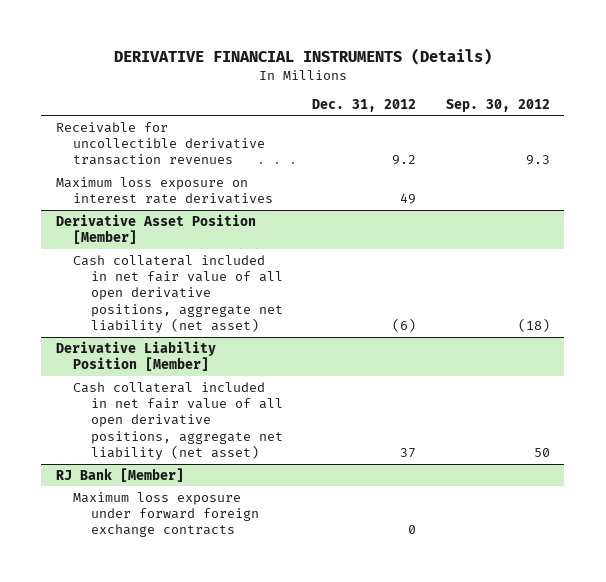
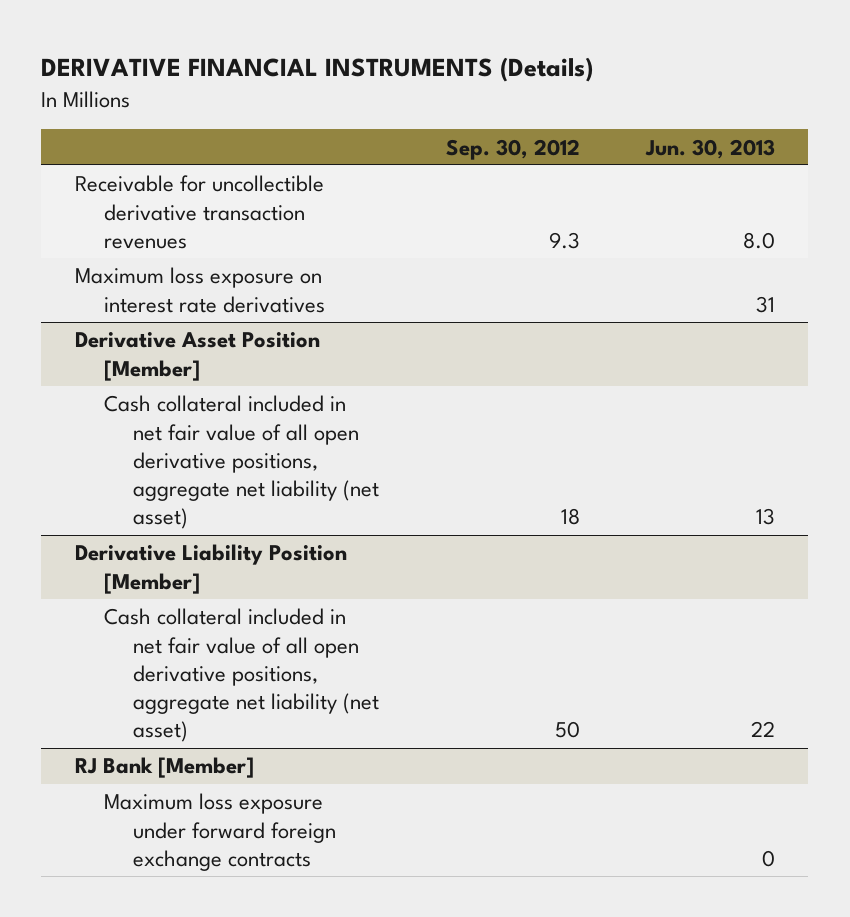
[312,98,417,112] Dec. 31, 2012 -> none
none -> [645,138,776,159] Jun. 30, 2013
[517,318,550,333] (18) -> [560,508,580,526] 18

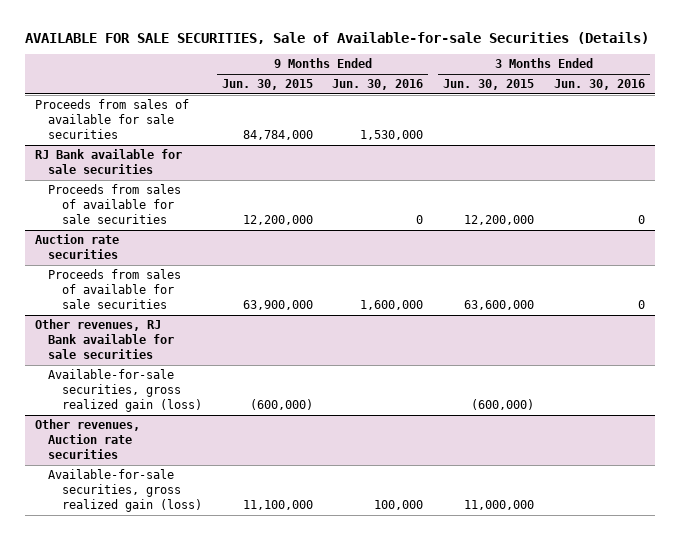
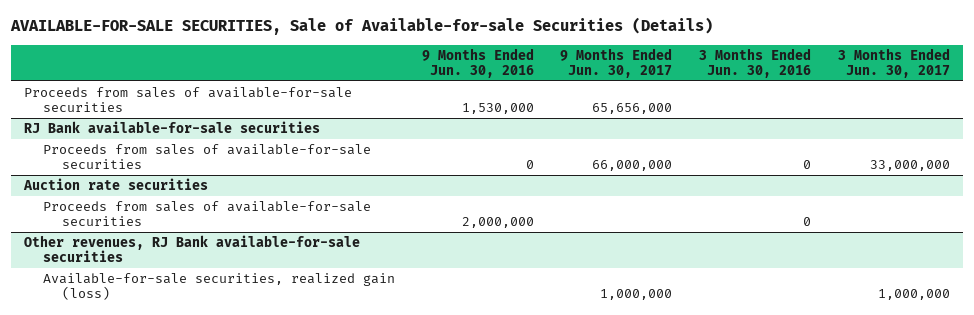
[24,31,649,44] AVAILABLE FOR SALE SECURITIES, Sale of Available-for-sale Securities (Details) -> [9,17,713,36] AVAILABLE-FOR-SALE SECURITIES, Sale of Available-for-sale Securities (Details)
[221,79,313,91] Jun. 30, 2015 -> none
[443,79,535,91] Jun. 30, 2015 -> none
none -> [560,47,673,79] 9 Months Ended Jun. 30, 2017
none -> [837,47,950,79] 3 Months Ended Jun. 30, 2017
[34,99,189,139] Proceeds from sales of available for sale securities -> [24,86,353,113] Proceeds from sales of available-for-sale securities
[34,149,182,175] RJ Bank available for sale securities -> [24,120,321,133] RJ Bank available-for-sale securities
[48,184,182,224] Proceeds from sales of available for sale securities -> [43,143,372,170] Proceeds from sales of available-for-sale securities
[34,419,140,459] Other revenues, Auction rate securities -> none
[48,469,202,512] Available-for-sale securities, gross realized gain (loss) -> none
[48,269,182,309] Proceeds from sales of available for sale securities -> [43,200,372,227] Proceeds from sales of available-for-sale securities
[360,299,424,310] 1,600,000 -> [461,217,534,229] 2,000,000
[34,319,175,359] Other revenues, RJ Bank available for sale securities -> [24,234,361,263] Other revenues, RJ Bank available-for-sale securities
[48,369,202,412] Available-for-sale securities, gross realized gain (loss) -> [43,272,396,301] Available-for-sale securities, realized gain (loss)

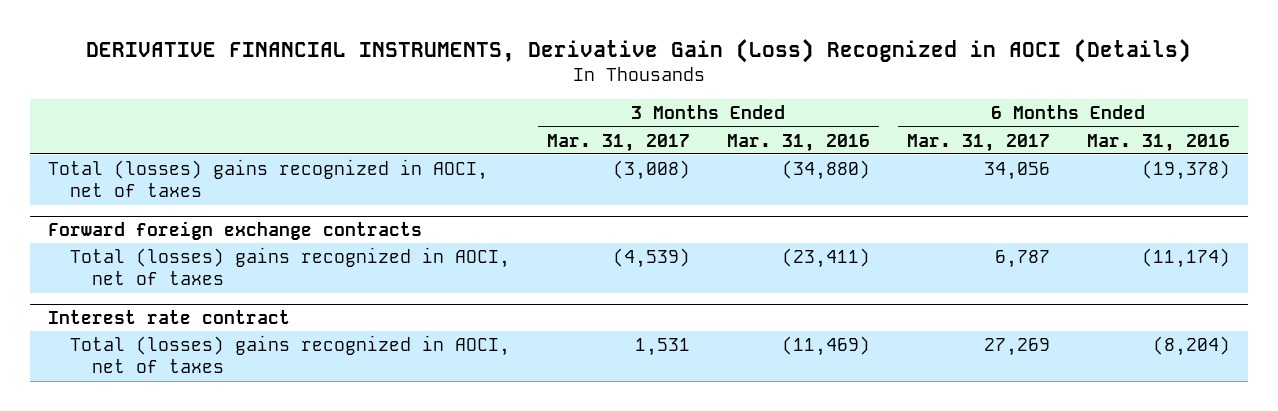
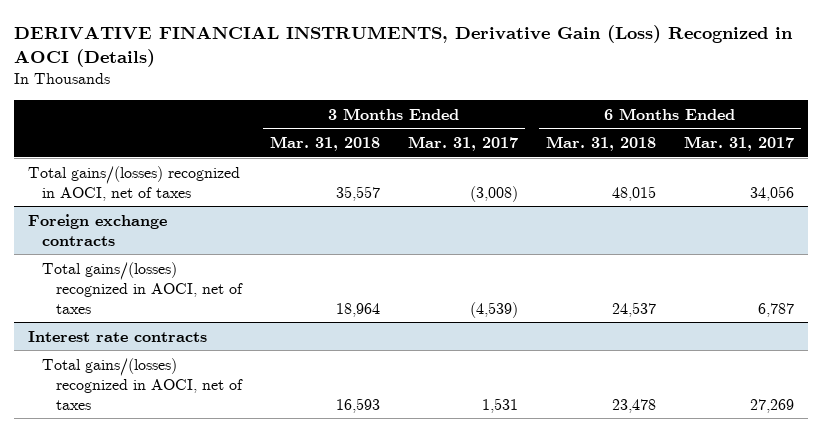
[726,133,870,152] Mar. 31, 2016 -> none
[1086,133,1230,152] Mar. 31, 2016 -> none
none -> [270,135,381,151] Mar. 31, 2018
none -> [546,135,657,151] Mar. 31, 2018
[48,158,489,198] Total (losses) gains recognized in AOCI, net of taxes -> [28,165,241,201] Total gains/(losses) recognized in AOCI, net of taxes
[48,221,423,241] Forward foreign exchange contracts -> [28,213,168,246] Foreign exchange contracts
[69,246,510,286] Total (losses) gains recognized in AOCI, net of taxes -> [42,261,244,314] Total gains/(losses) recognized in AOCI, net of taxes
[48,310,291,325] Interest rate contract -> [28,330,208,342] Interest rate contracts
[69,334,510,374] Total (losses) gains recognized in AOCI, net of taxes -> [42,357,244,410] Total gains/(losses) recognized in AOCI, net of taxes

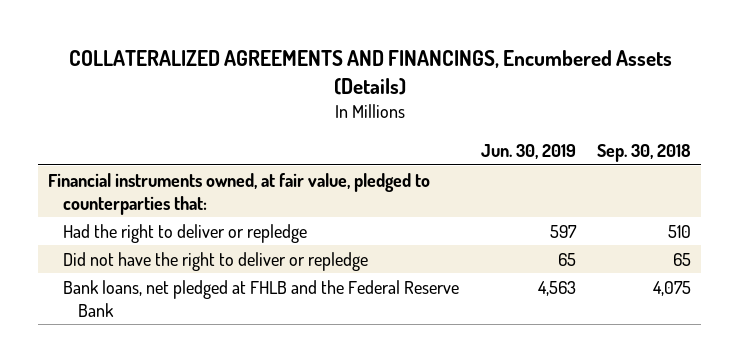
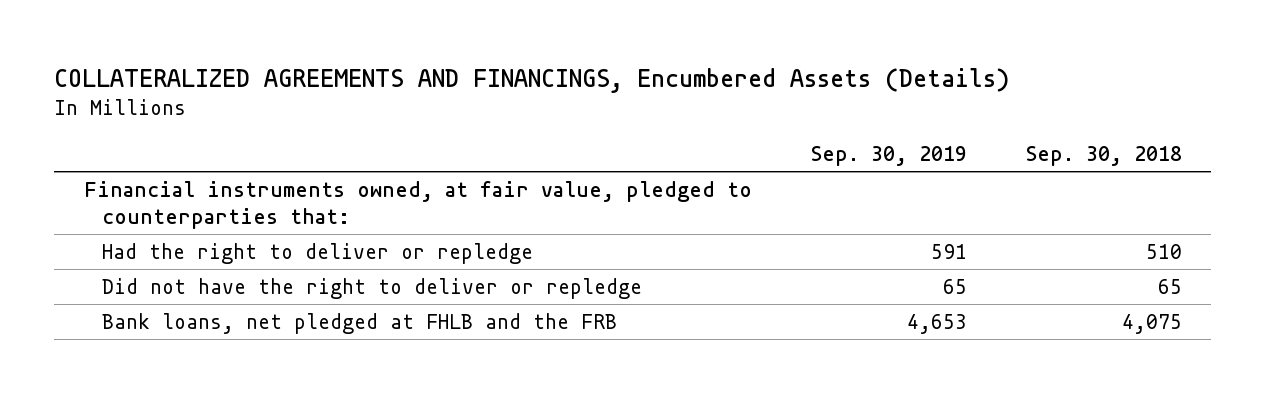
[480,144,576,160] Jun. 30, 2019 -> none
none -> [810,146,967,167] Sep. 30, 2019
[63,279,460,317] Bank loans, net pledged at FHLB and the Federal Reserve Bank -> [102,312,618,334] Bank loans, net pledged at FHLB and the FRB

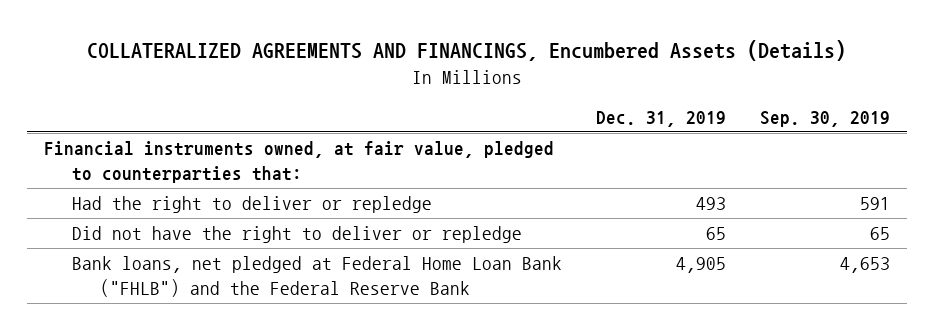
[1025,146,1182,167] Sep. 30, 2018 -> none
none -> [595,110,726,127] Dec. 31, 2019
[102,312,618,334] Bank loans, net pledged at FHLB and the FRB -> [71,256,562,297] Bank loans, net pledged at Federal Home Loan Bank ("FHLB") and the Federal Reserve Bank

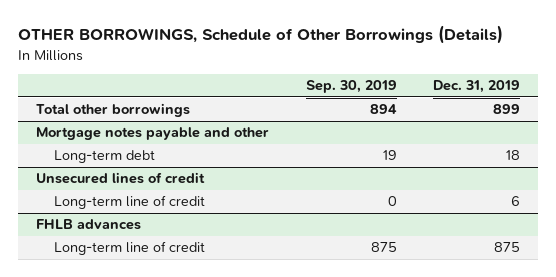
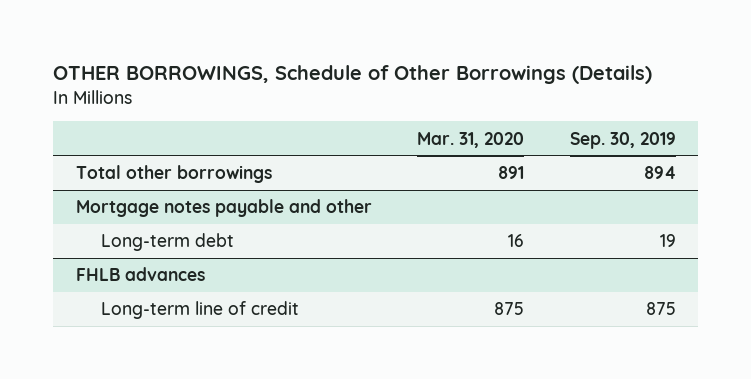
[433,80,521,94] Dec. 31, 2019 -> none
none -> [417,131,525,148] Mar. 31, 2020
[36,172,206,185] Unsecured lines of credit -> none
[54,195,206,210] Long-term line of credit -> none

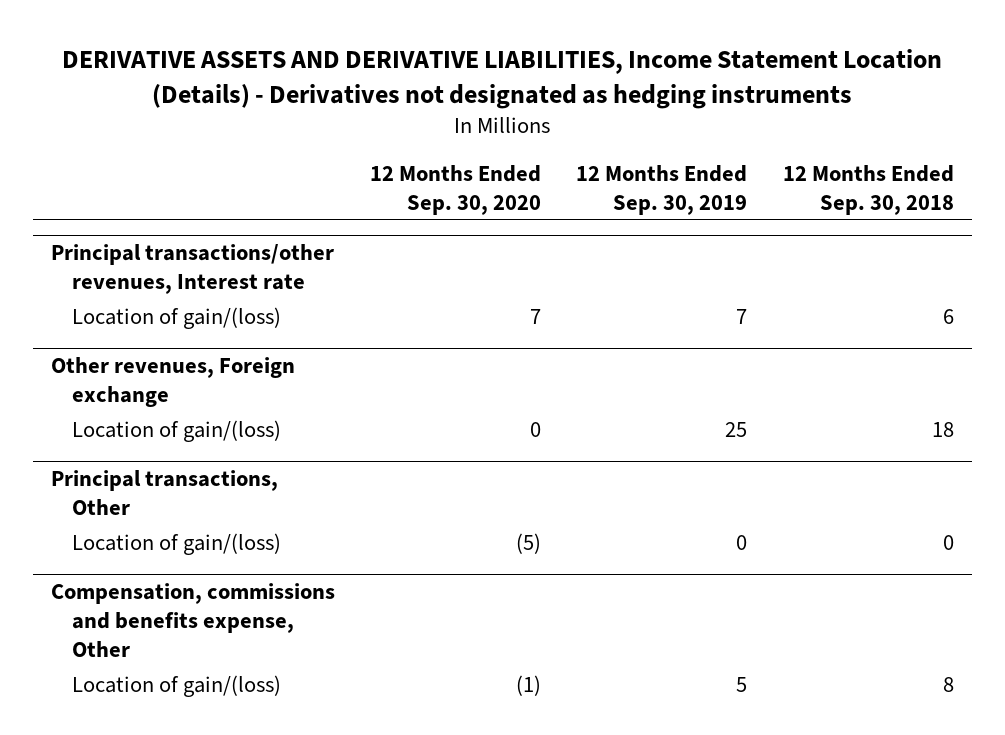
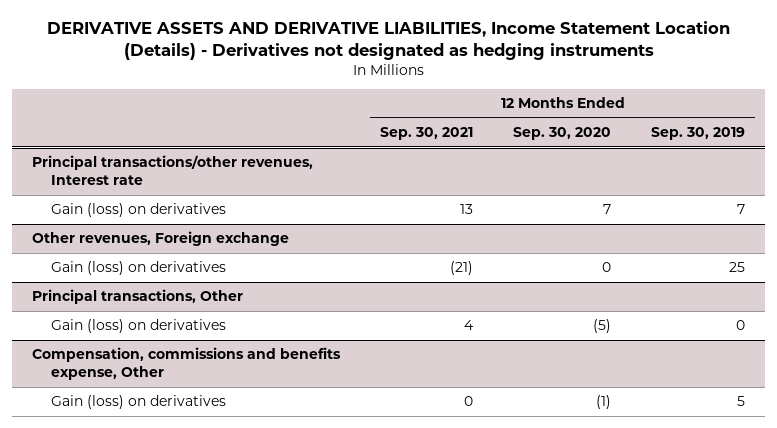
[782,164,954,215] 12 Months Ended Sep. 30, 2018 -> none
none -> [379,127,473,141] Sep. 30, 2021
[72,306,282,329] Location of gain/(loss) -> [51,203,227,218] Gain (loss) on derivatives
[72,419,282,442] Location of gain/(loss) -> [51,261,227,276] Gain (loss) on derivatives
[72,532,282,555] Location of gain/(loss) -> [51,319,227,334] Gain (loss) on derivatives
[72,674,282,697] Location of gain/(loss) -> [51,395,227,410] Gain (loss) on derivatives

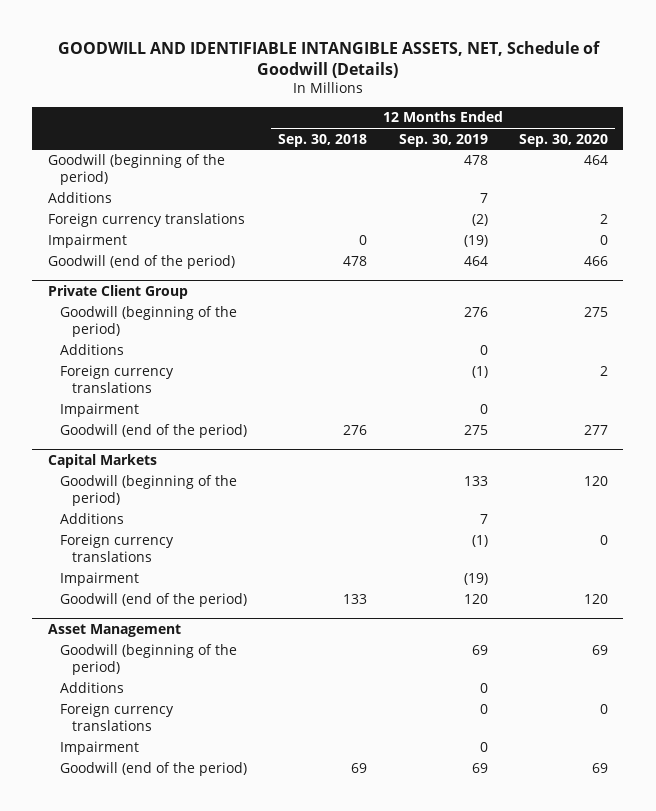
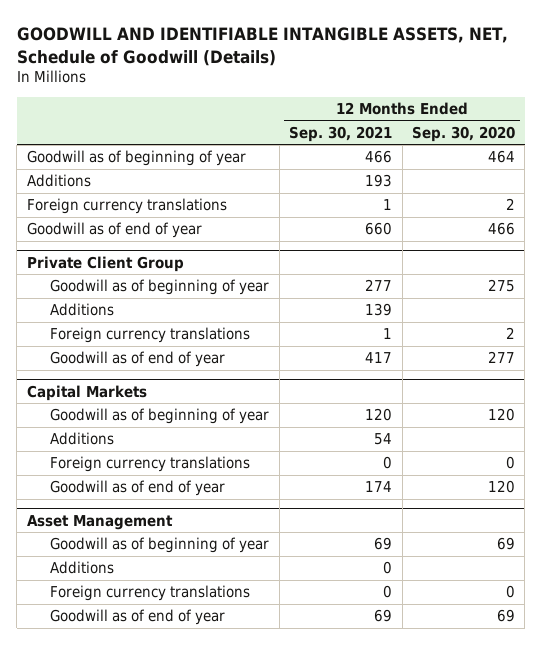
[278,133,368,147] Sep. 30, 2018 -> none
[398,133,488,147] Sep. 30, 2019 -> none
none -> [289,126,393,143] Sep. 30, 2021
[47,154,225,186] Goodwill (beginning of the period) -> [26,150,246,167] Goodwill as of beginning of year
[47,234,127,249] Impairment -> none
[47,255,235,270] Goodwill (end of the period) -> [26,222,202,239] Goodwill as of end of year
[60,306,238,338] Goodwill (beginning of the period) -> [50,279,270,296] Goodwill as of beginning of year
[60,403,140,418] Impairment -> none
[60,424,248,439] Goodwill (end of the period) -> [50,351,226,368] Goodwill as of end of year
[60,475,238,507] Goodwill (beginning of the period) -> [50,408,270,425] Goodwill as of beginning of year
[60,572,140,587] Impairment -> none
[60,593,248,608] Goodwill (end of the period) -> [50,480,226,497] Goodwill as of end of year
[60,644,238,676] Goodwill (beginning of the period) -> [50,537,270,554] Goodwill as of beginning of year
[60,741,140,756] Impairment -> none
[60,762,248,777] Goodwill (end of the period) -> [50,609,226,626] Goodwill as of end of year

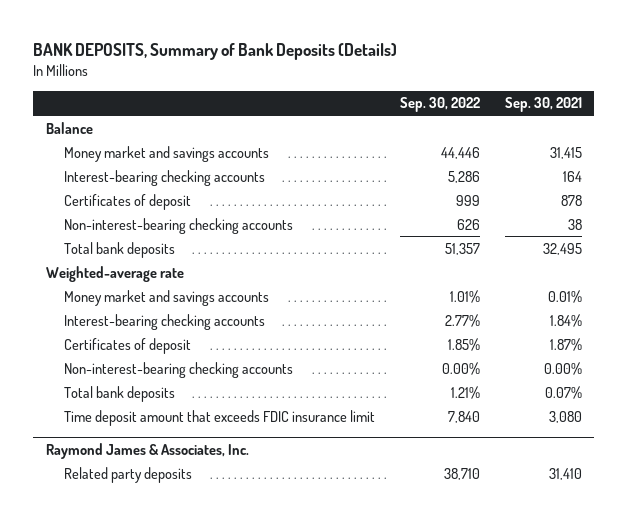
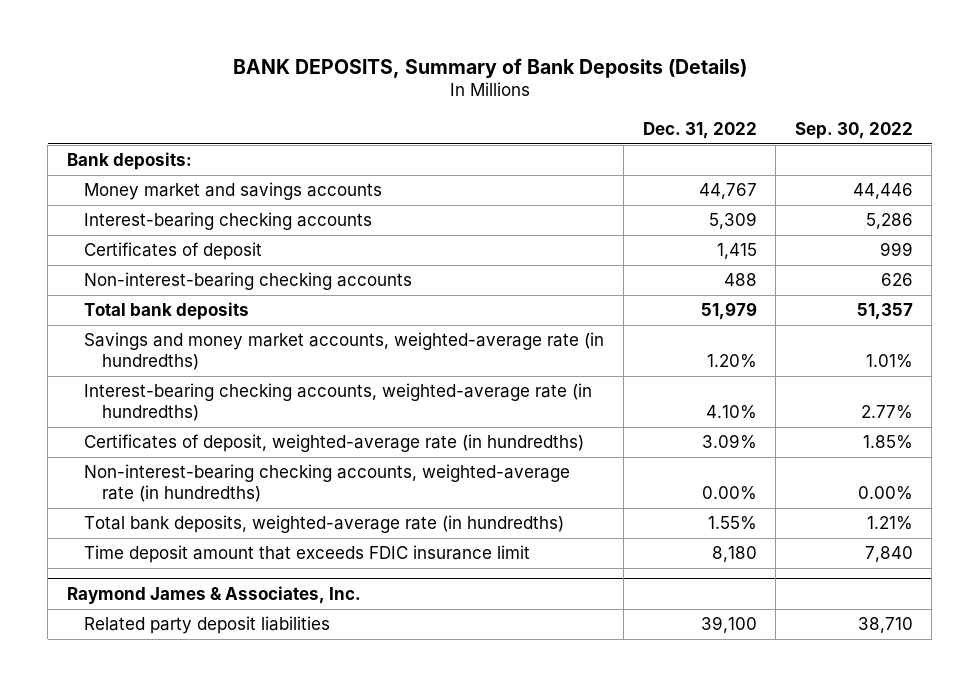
[504,97,582,113] Sep. 30, 2021 -> none
none -> [642,121,757,139] Dec. 31, 2022
[45,121,93,134] Balance -> [66,152,192,171] Bank deposits:
[45,265,184,282] Weighted-average rate -> none
[63,289,269,306] Money market and savings accounts -> [84,332,605,370] Savings and money market accounts, weighted-average rate (in hundredths)
[63,313,265,330] Interest-bearing checking accounts -> [84,383,593,421] Interest-bearing checking accounts, weighted-average rate (in hundredths)
[63,337,191,354] Certificates of deposit -> [84,434,585,453] Certificates of deposit, weighted-average rate (in hundredths)
[63,361,293,378] Non-interest-bearing checking accounts -> [84,464,571,502] Non-interest-bearing checking accounts, weighted-average rate (in hundredths)
[63,385,175,402] Total bank deposits -> [84,515,565,534] Total bank deposits, weighted-average rate (in hundredths)
[63,466,192,483] Related party deposits -> [84,616,331,635] Related party deposit liabilities

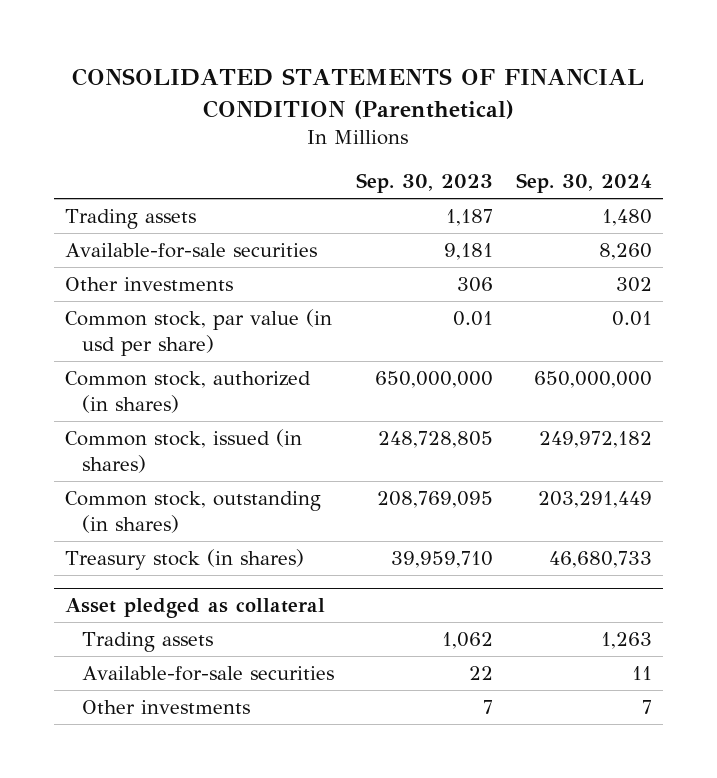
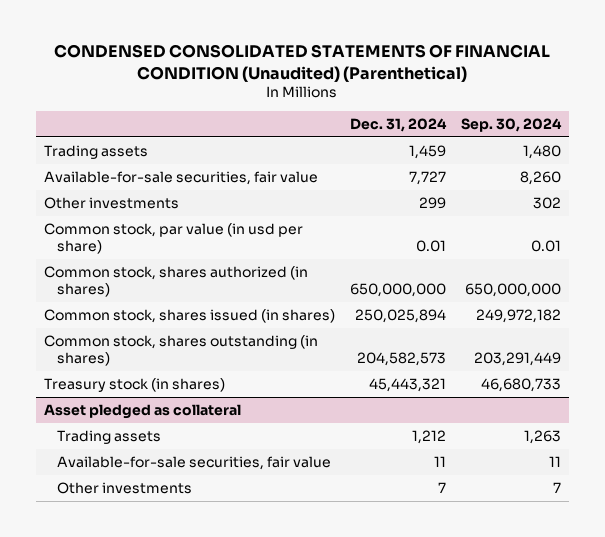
[72,68,645,119] CONSOLIDATED STATEMENTS OF FINANCIAL CONDITION (Parenthetical) -> [54,44,551,82] CONDENSED CONSOLIDATED STATEMENTS OF FINANCIAL CONDITION (Unaudited) (Parenthetical)
[356,173,494,194] Sep. 30, 2023 -> none
none -> [349,118,447,133] Dec. 31, 2024
[65,242,318,258] Available-for-sale securities -> [43,170,318,185] Available-for-sale securities, fair value
[65,370,312,413] Common stock, authorized (in shares) -> [43,265,308,297] Common stock, shares authorized (in shares)
[65,428,303,473] Common stock, issued (in shares) -> [43,308,335,323] Common stock, shares issued (in shares)
[65,490,322,533] Common stock, outstanding (in shares) -> [43,334,318,366] Common stock, shares outstanding (in shares)
[82,665,335,681] Available-for-sale securities -> [56,455,331,470] Available-for-sale securities, fair value

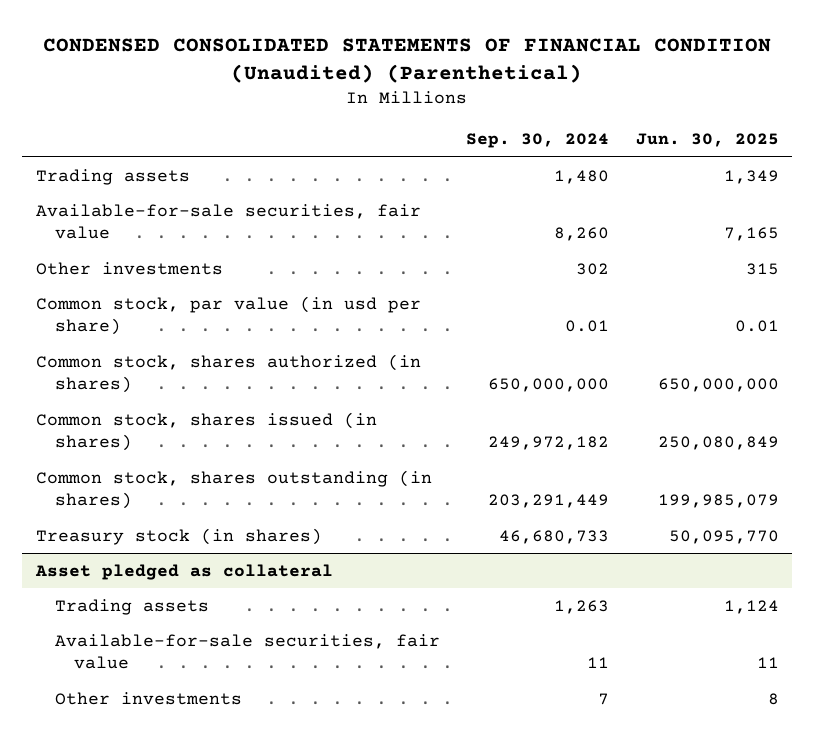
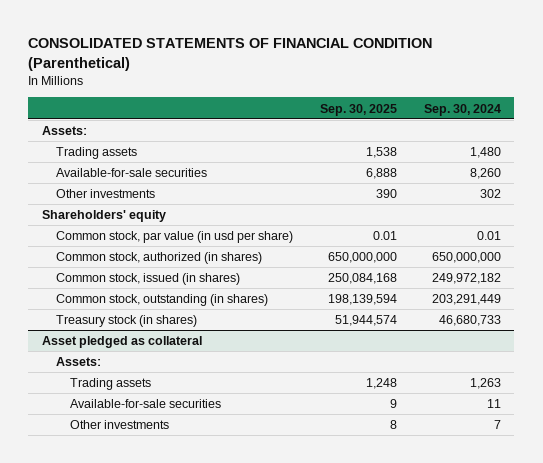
[43,37,772,83] CONDENSED CONSOLIDATED STATEMENTS OF FINANCIAL CONDITION (Unaudited) (Parenthetical) -> [28,38,433,71] CONSOLIDATED STATEMENTS OF FINANCIAL CONDITION (Parenthetical)
[635,133,779,148] Jun. 30, 2025 -> none
none -> [319,103,397,116] Sep. 30, 2025
none -> [41,126,87,136] Assets:
[35,204,421,240] Available-for-sale securities, fair value -> [55,168,207,178] Available-for-sale securities
none -> [41,210,166,223] Shareholders' equity
[35,354,421,394] Common stock, shares authorized (in shares) -> [55,252,262,265] Common stock, authorized (in shares)
[35,412,377,452] Common stock, shares issued (in shares) -> [55,273,240,286] Common stock, issued (in shares)
[35,470,432,510] Common stock, shares outstanding (in shares) -> [55,294,268,307] Common stock, outstanding (in shares)
none -> [55,357,101,367] Assets:
[54,634,440,670] Available-for-sale securities, fair value -> [69,399,221,409] Available-for-sale securities

